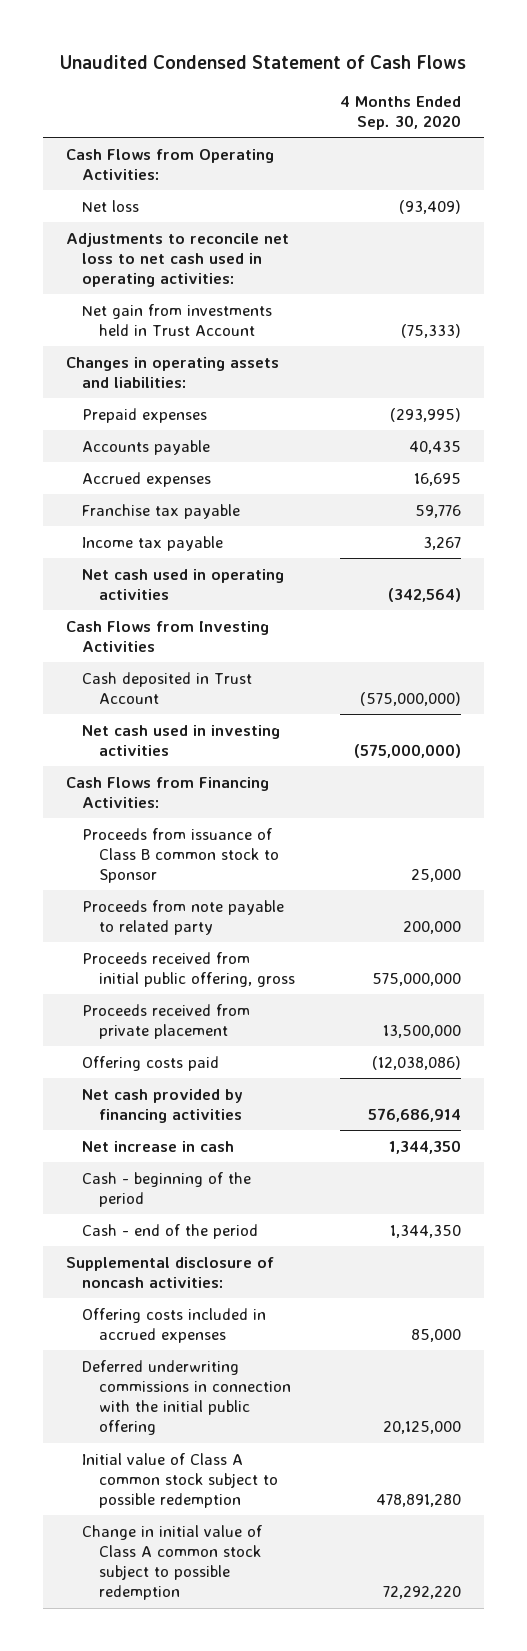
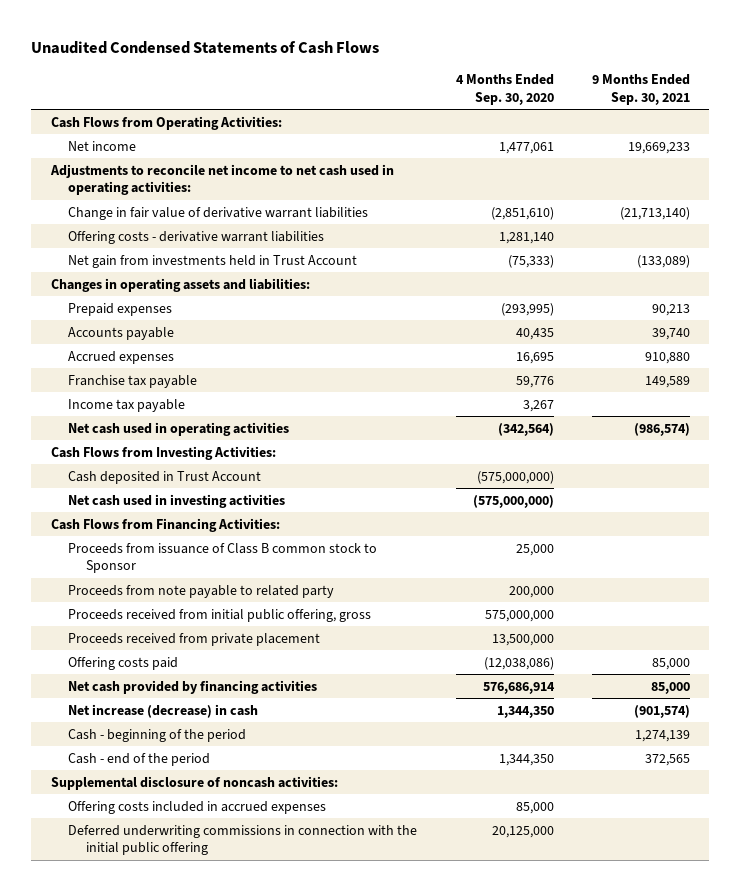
[60,54,467,69] Unaudited Condensed Statement of Cash Flows -> [31,41,380,55] Unaudited Condensed Statements of Cash Flows
none -> [592,74,691,105] 9 Months Ended Sep. 30, 2021
[82,199,140,212] Net loss -> [68,140,137,151] Net income
[399,199,462,214] (93,409) -> [498,141,554,154] 1,477,061
[65,232,289,287] Adjustments to reconcile net loss to net cash used in operating activities: -> [49,163,394,196] Adjustments to reconcile net income to net cash used in operating activities:
none -> [68,206,369,220] Change in fair value of derivative warrant liabilities
none -> [68,230,325,244] Offering costs - derivative warrant liabilities
[65,620,269,652] Cash Flows from Investing Activities -> [50,445,276,460] Cash Flows from Investing Activities:
[82,1140,235,1152] Net increase in cash -> [68,703,259,718] Net increase (decrease) in cash
[82,1452,278,1508] Initial value of Class A common stock subject to possible redemption -> none
[82,1524,263,1601] Change in initial value of Class A common stock subject to possible redemption -> none

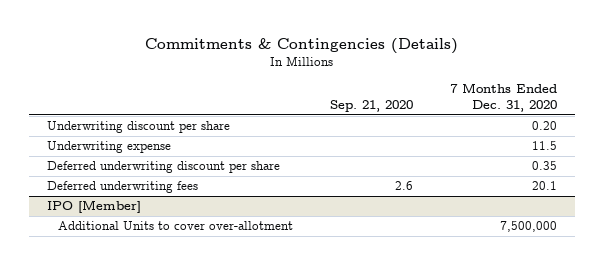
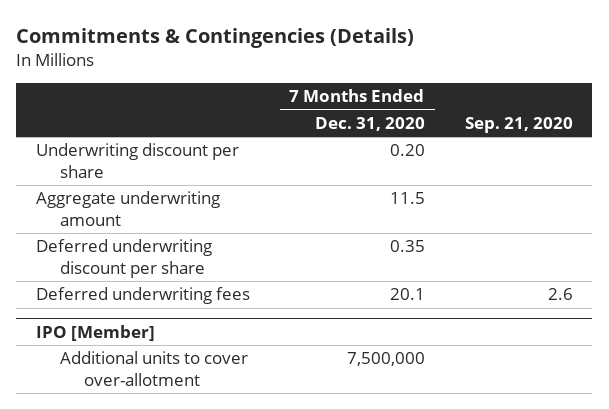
[47,141,172,154] Underwriting expense -> [36,191,221,226] Aggregate underwriting amount
[58,221,294,231] Additional Units to cover over-allotment -> [60,351,249,386] Additional units to cover over-allotment

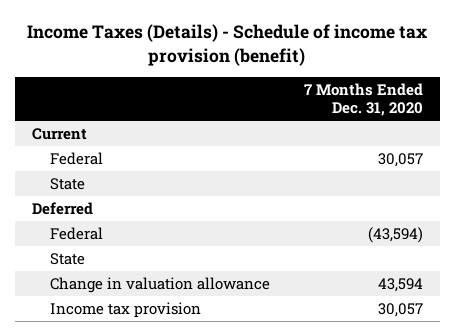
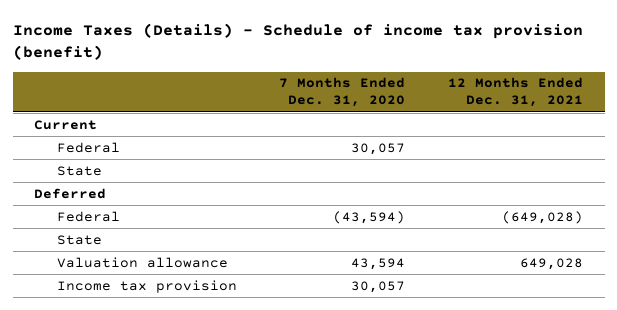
none -> [448,77,584,108] 12 Months Ended Dec. 31, 2021
[49,276,270,293] Change in valuation allowance -> [56,256,228,268] Valuation allowance

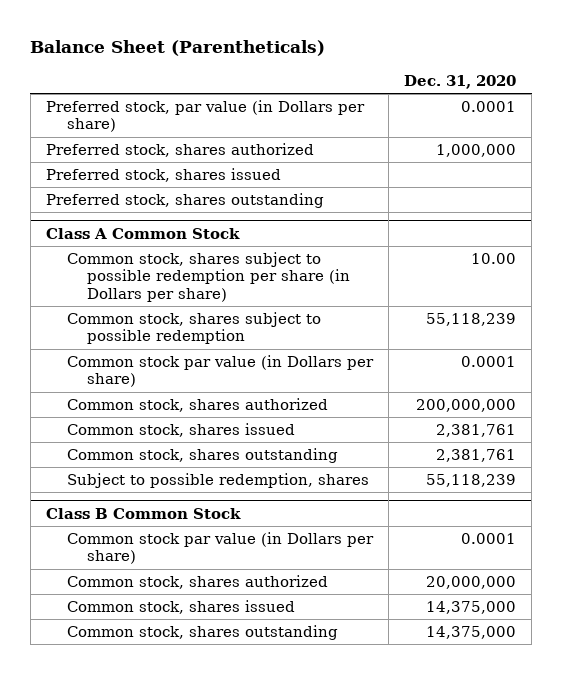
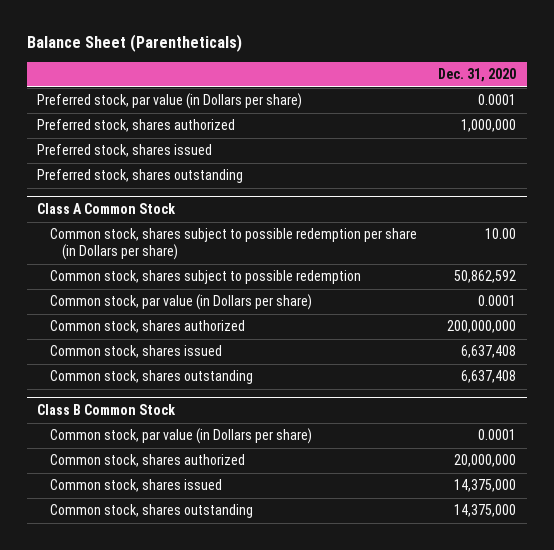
[425,313,516,327] 55,118,239 -> [454,270,517,284] 50,862,592
[66,355,374,388] Common stock par value (in Dollars per share) -> [49,294,312,311] Common stock, par value (in Dollars per share)
[66,473,369,489] Subject to possible redemption, shares -> none
[435,424,516,438] 2,381,761 -> [461,345,517,359] 6,637,408
[435,449,516,463] 2,381,761 -> [461,370,517,384] 6,637,408
[66,532,374,565] Common stock par value (in Dollars per share) -> [49,428,312,445] Common stock, par value (in Dollars per share)

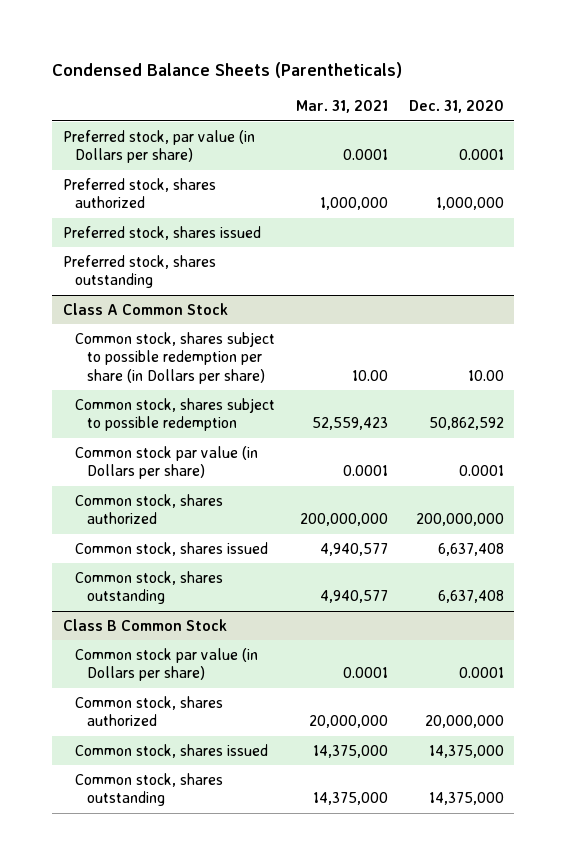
[26,34,242,53] Balance Sheet (Parentheticals) -> [52,62,403,79] Condensed Balance Sheets (Parentheticals)
none -> [295,100,388,114] Mar. 31, 2021
[49,294,312,311] Common stock, par value (in Dollars per share) -> [74,445,258,480] Common stock par value (in Dollars per share)
[49,428,312,445] Common stock, par value (in Dollars per share) -> [74,647,258,682] Common stock par value (in Dollars per share)

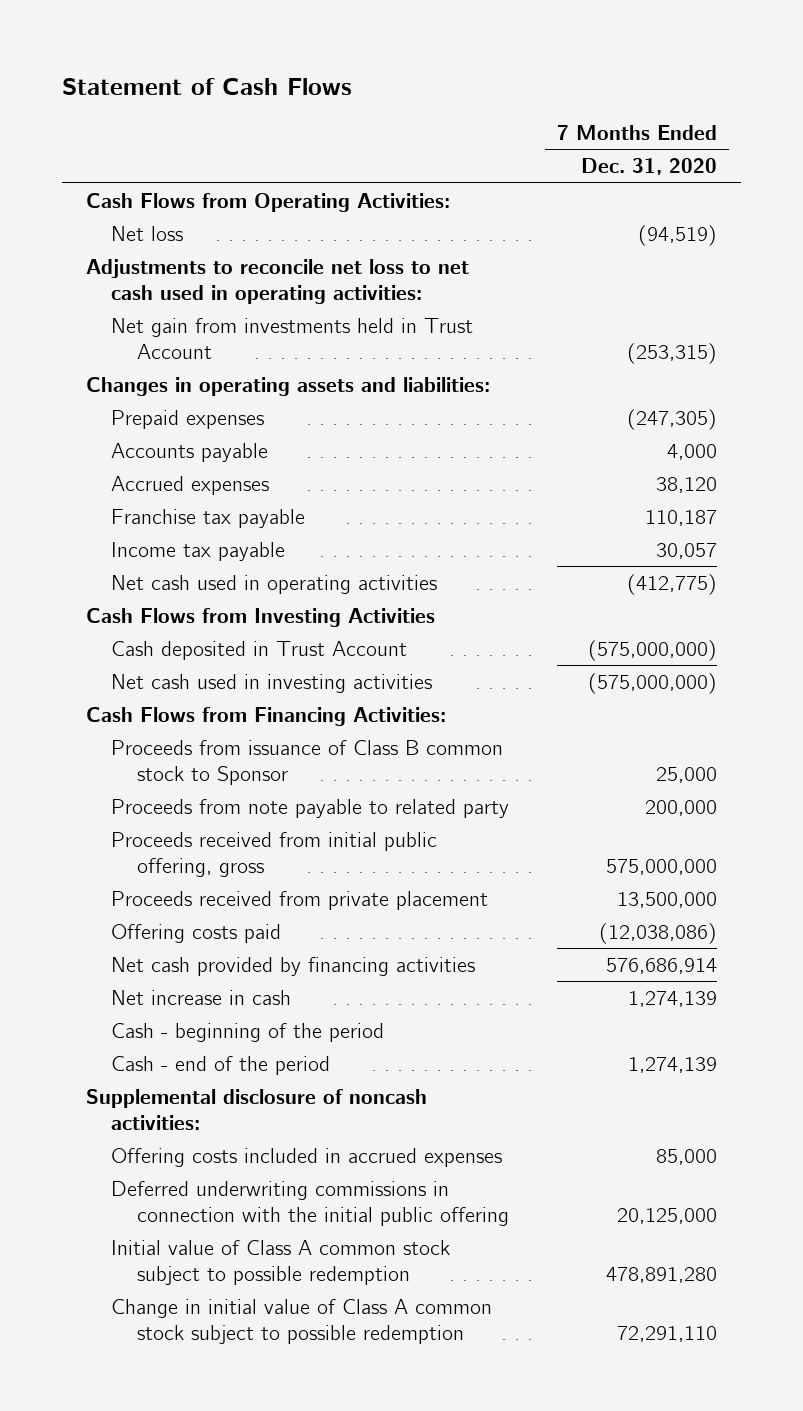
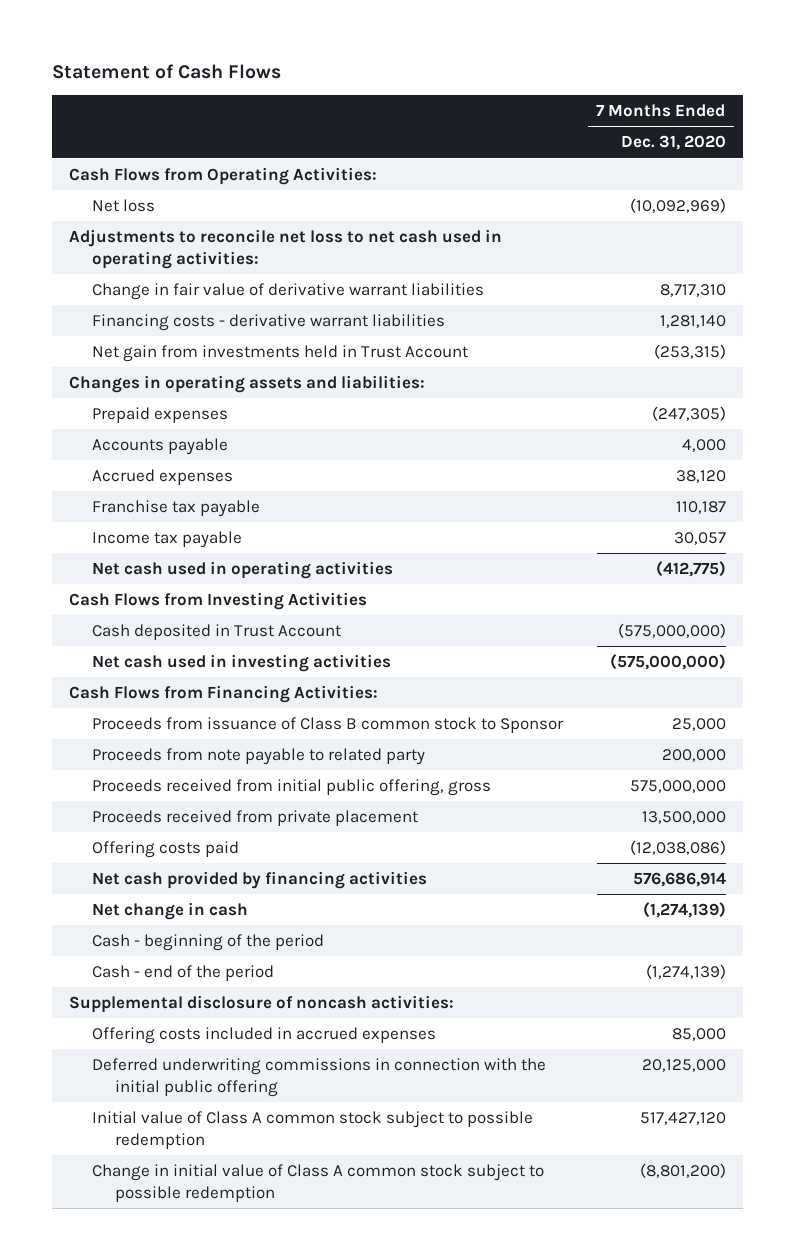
[638,225,718,247] (94,519) -> [629,198,726,214] (10,092,969)
none -> [92,283,485,301] Change in fair value of derivative warrant liabilities
none -> [92,314,446,332] Financing costs - derivative warrant liabilities
[111,990,292,1006] Net increase in cash -> [92,902,249,921] Net change in cash
[628,991,718,1008] 1,274,139 -> [642,902,726,919] (1,274,139)
[628,1057,718,1074] 1,274,139 -> [645,964,726,980] (1,274,139)
[606,1266,718,1283] 478,891,280 -> [639,1112,726,1126] 517,427,120
[617,1325,718,1342] 72,291,110 -> [639,1163,726,1179] (8,801,200)

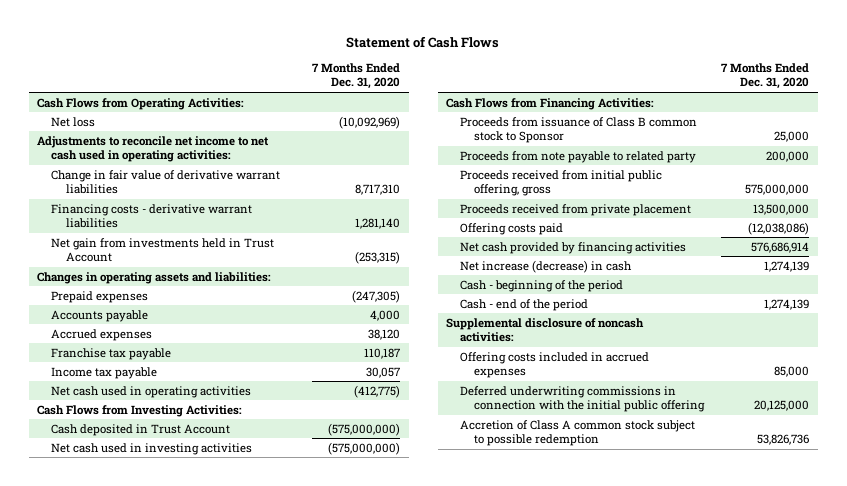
[69,229,503,269] Adjustments to reconcile net loss to net cash used in operating activities: -> [37,135,270,163] Adjustments to reconcile net income to net cash used in operating activities:
[69,592,368,611] Cash Flows from Investing Activities -> [37,404,243,417] Cash Flows from Investing Activities:
[92,902,249,921] Net change in cash -> [460,259,633,273] Net increase (decrease) in cash
[642,902,726,919] (1,274,139) -> [764,260,810,272] 1,274,139
[645,964,726,980] (1,274,139) -> [764,298,810,310] 1,274,139
[92,1111,534,1149] Initial value of Class A common stock subject to possible redemption -> none
[92,1164,545,1202] Change in initial value of Class A common stock subject to possible redemption -> [460,419,696,447] Accretion of Class A common stock subject to possible redemption
[639,1163,726,1179] (8,801,200) -> [757,434,810,446] 53,826,736

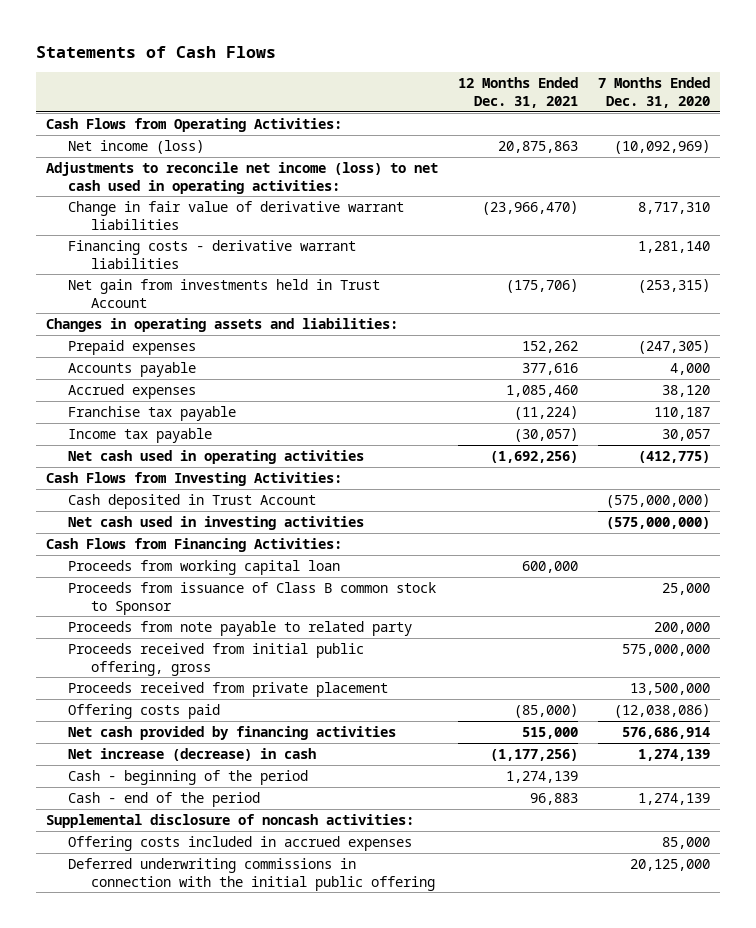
[346,35,500,48] Statement of Cash Flows -> [35,45,276,58] Statements of Cash Flows
none -> [458,77,579,108] 12 Months Ended Dec. 31, 2021
[51,116,96,127] Net loss -> [68,140,205,155] Net income (loss)
[37,135,270,163] Adjustments to reconcile net income to net cash used in operating activities: -> [45,162,438,194] Adjustments to reconcile net income (loss) to net cash used in operating activities:
none -> [68,560,341,576] Proceeds from working capital loan
[460,419,696,447] Accretion of Class A common stock subject to possible redemption -> none

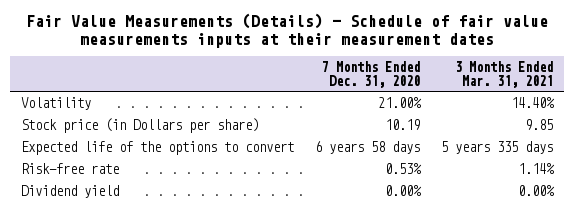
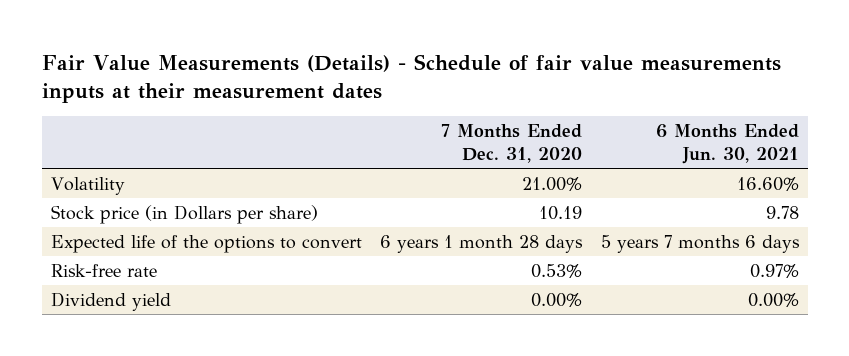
[455,60,554,88] 3 Months Ended Mar. 31, 2021 -> none
none -> [655,123,799,164] 6 Months Ended Jun. 30, 2021
[315,141,421,155] 6 years 58 days -> [380,234,584,253] 6 years 1 month 28 days

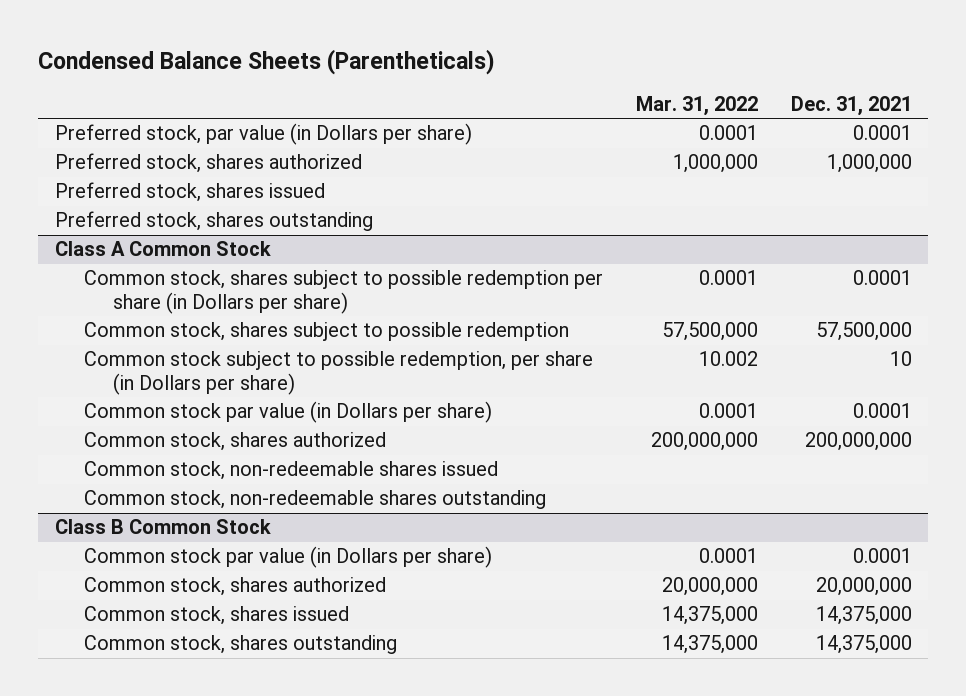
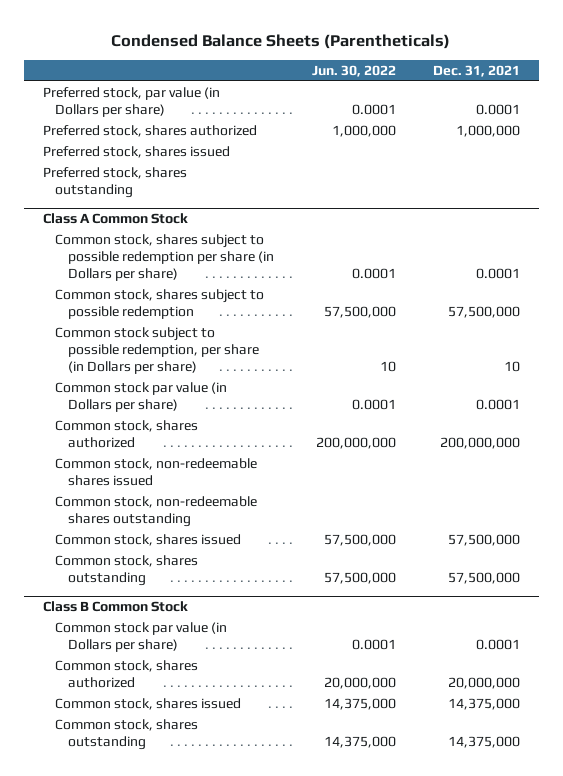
[635,95,758,116] Mar. 31, 2022 -> none
none -> [311,64,396,77] Jun. 30, 2022
none -> [55,533,242,546] Common stock, shares issued
none -> [55,554,199,586] Common stock, shares outstanding

